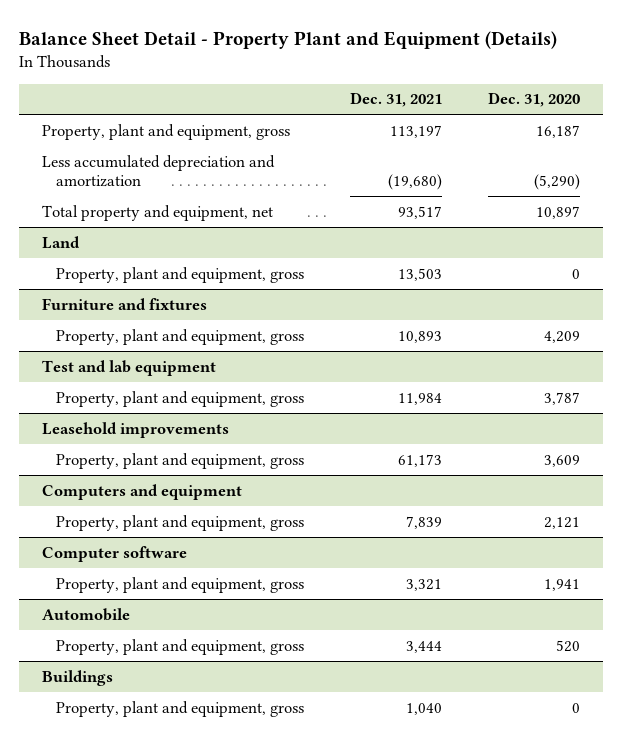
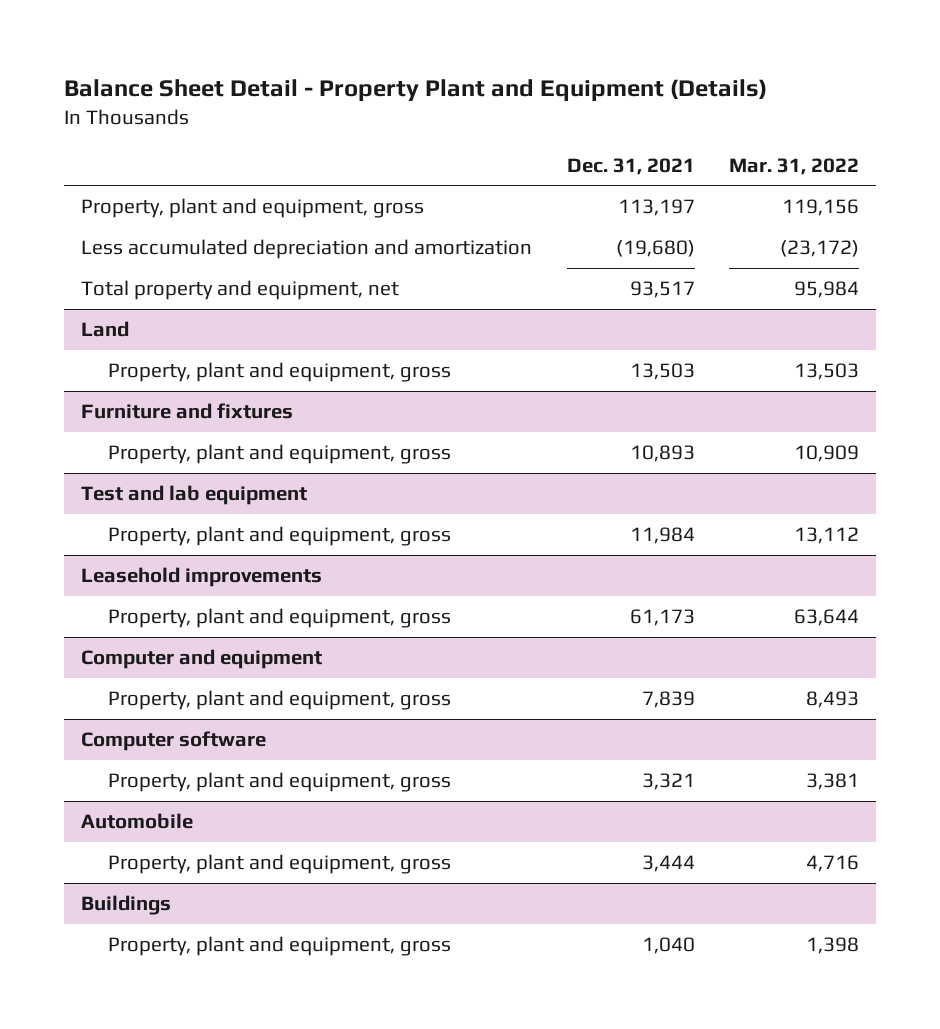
[488,92,581,108] Dec. 31, 2020 -> none
none -> [728,157,859,175] Mar. 31, 2022
[42,483,243,500] Computers and equipment -> [81,648,323,669] Computer and equipment

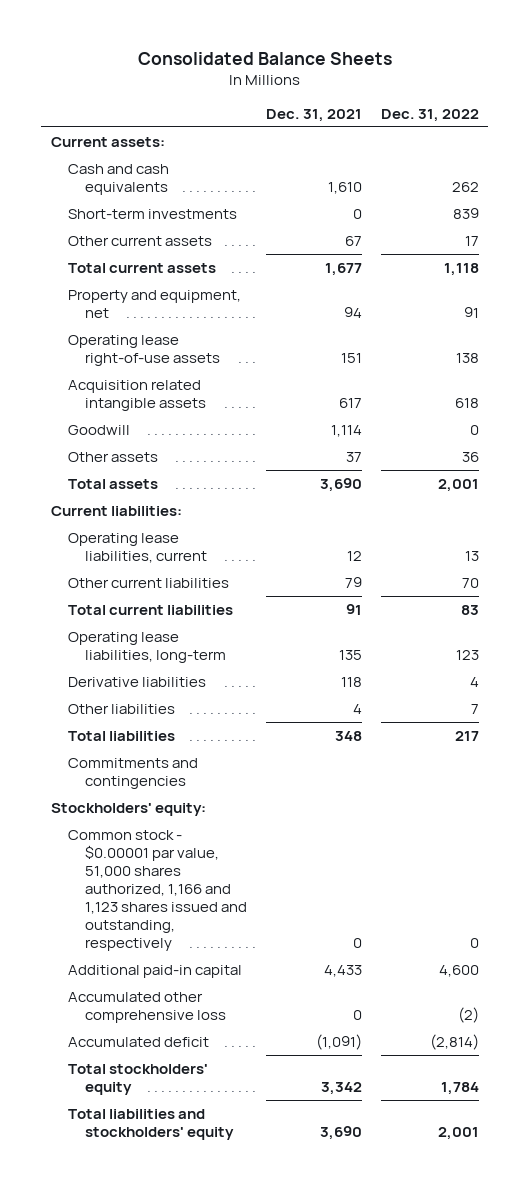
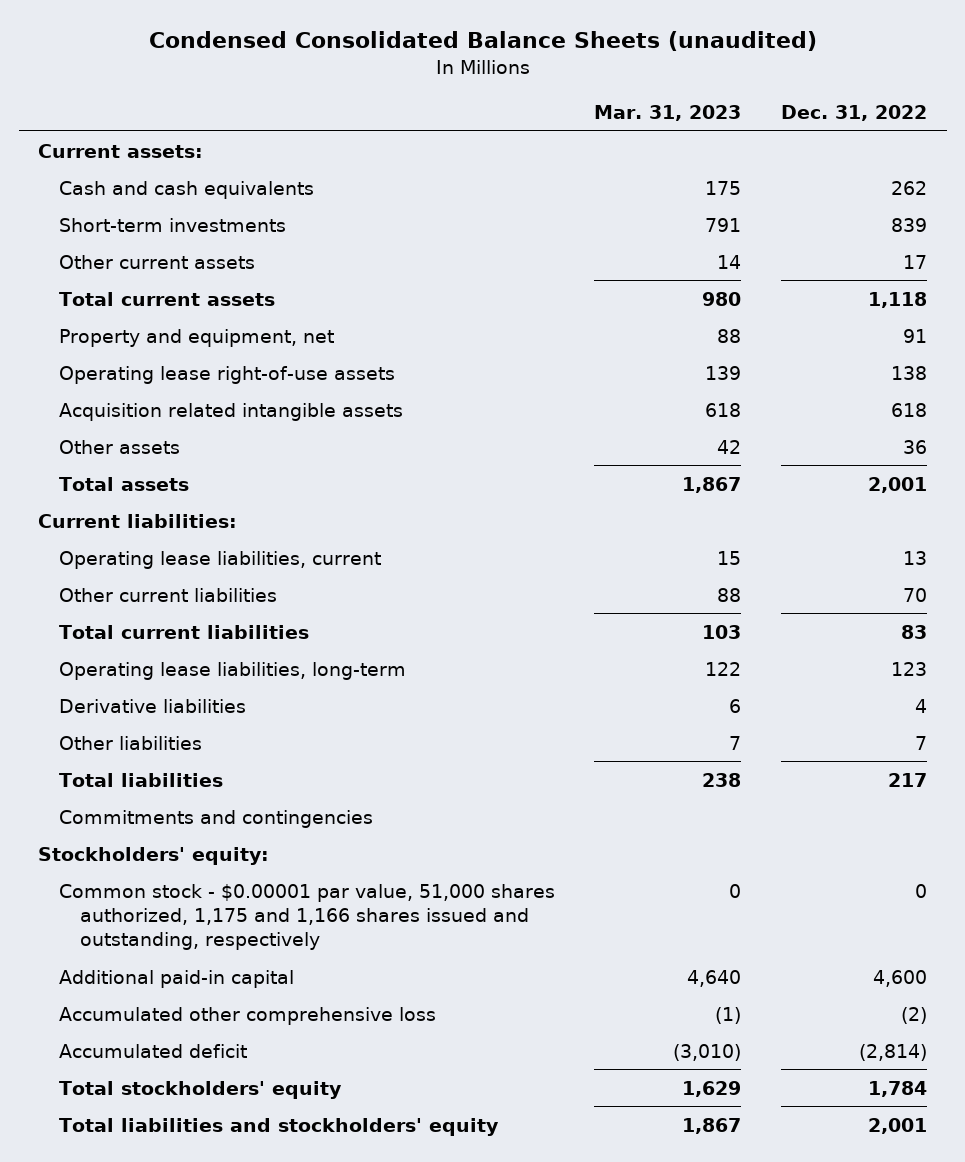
[137,51,392,65] Consolidated Balance Sheets -> [148,31,817,52] Condensed Consolidated Balance Sheets (unaudited)
[265,109,362,123] Dec. 31, 2021 -> none
none -> [594,104,742,121] Mar. 31, 2023
[67,424,130,435] Goodwill -> none
[67,829,247,952] Common stock - $0.00001 par value, 51,000 shares authorized, 1,166 and 1,123 shares issued and outstanding, respectively -> [59,883,556,951] Common stock - $0.00001 par value, 51,000 shares authorized, 1,175 and 1,166 shares issued and outstanding, respectively

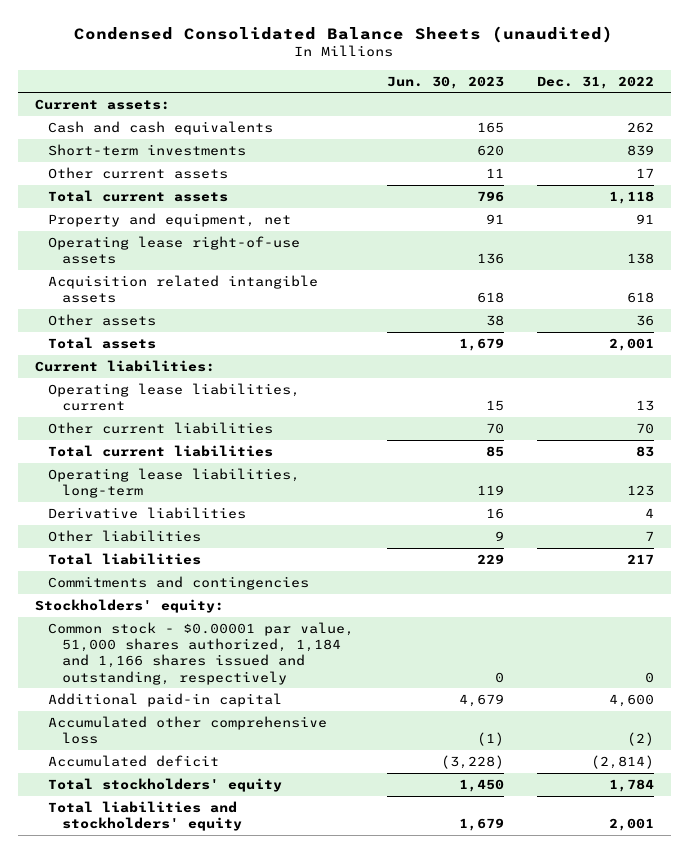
[594,104,742,121] Mar. 31, 2023 -> none
none -> [387,75,505,89] Jun. 30, 2023
[59,883,556,951] Common stock - $0.00001 par value, 51,000 shares authorized, 1,175 and 1,166 shares issued and outstanding, respectively -> [48,622,355,685] Common stock - $0.00001 par value, 51,000 shares authorized, 1,184 and 1,166 shares issued and outstanding, respectively

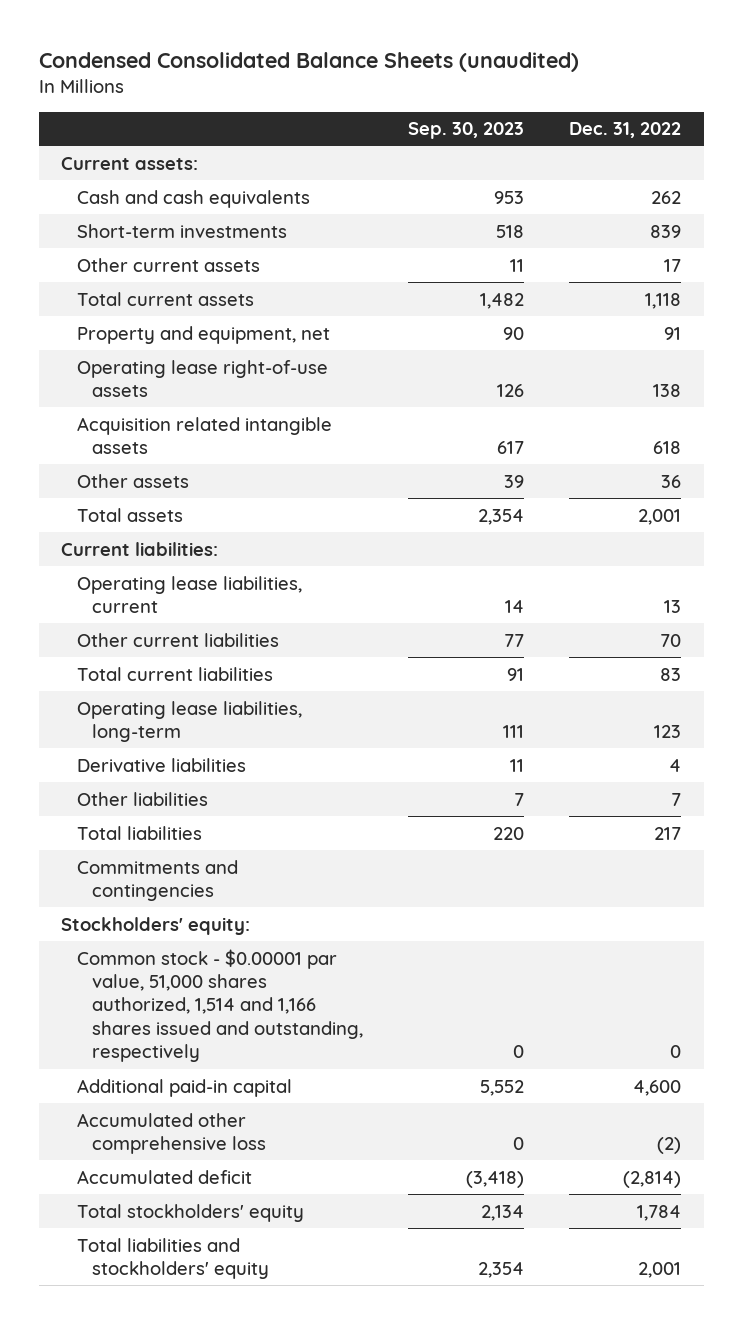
[387,75,505,89] Jun. 30, 2023 -> none
none -> [408,122,525,140] Sep. 30, 2023
[48,622,355,685] Common stock - $0.00001 par value, 51,000 shares authorized, 1,184 and 1,166 shares issued and outstanding, respectively -> [76,948,364,1063] Common stock - $0.00001 par value, 51,000 shares authorized, 1,514 and 1,166 shares issued and outstanding, respectively

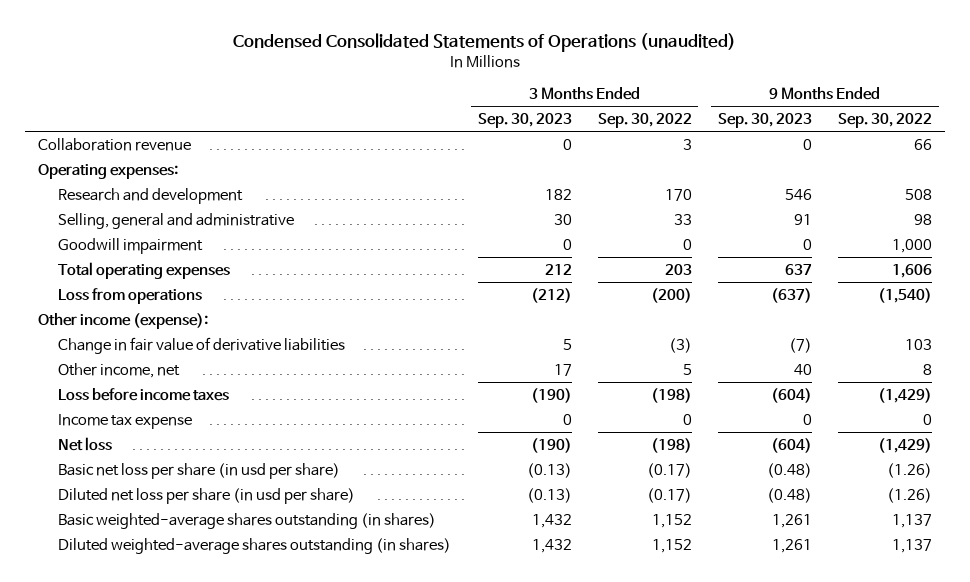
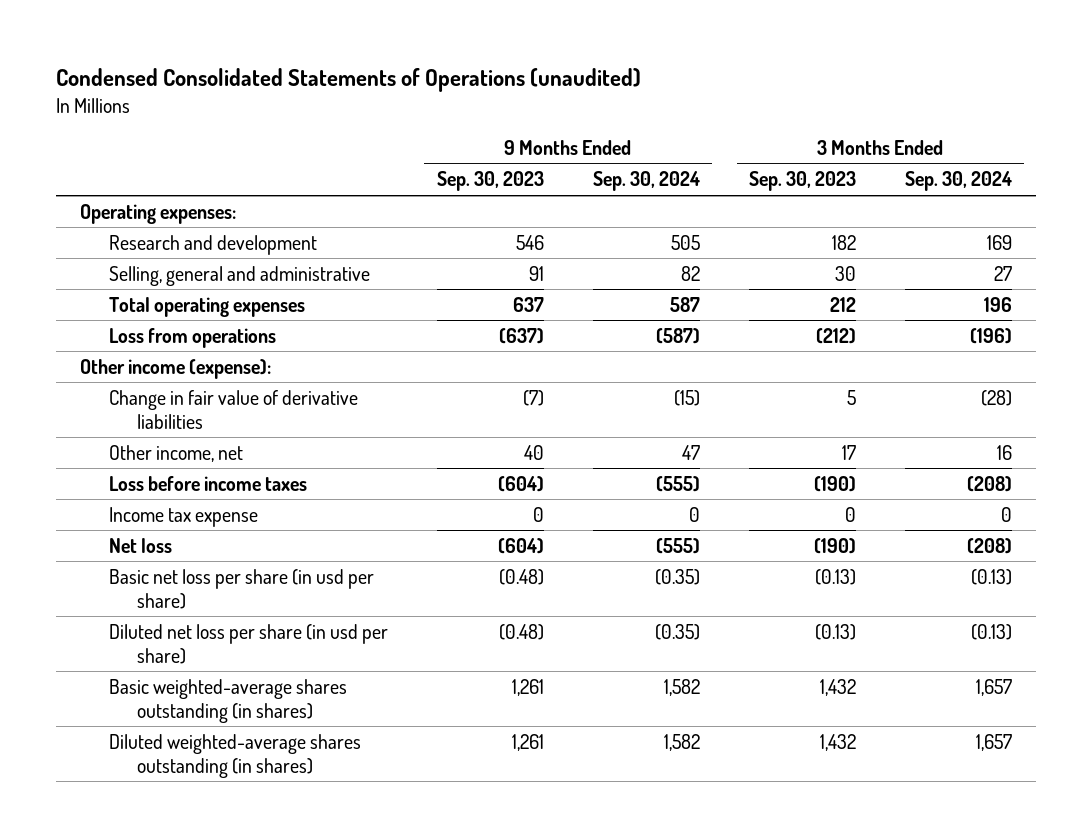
[597,112,692,128] Sep. 30, 2022 -> none
[838,112,933,128] Sep. 30, 2022 -> none
none -> [592,171,700,192] Sep. 30, 2024
none -> [904,171,1012,192] Sep. 30, 2024
[37,137,191,151] Collaboration revenue -> none
[58,237,204,254] Goodwill impairment -> none

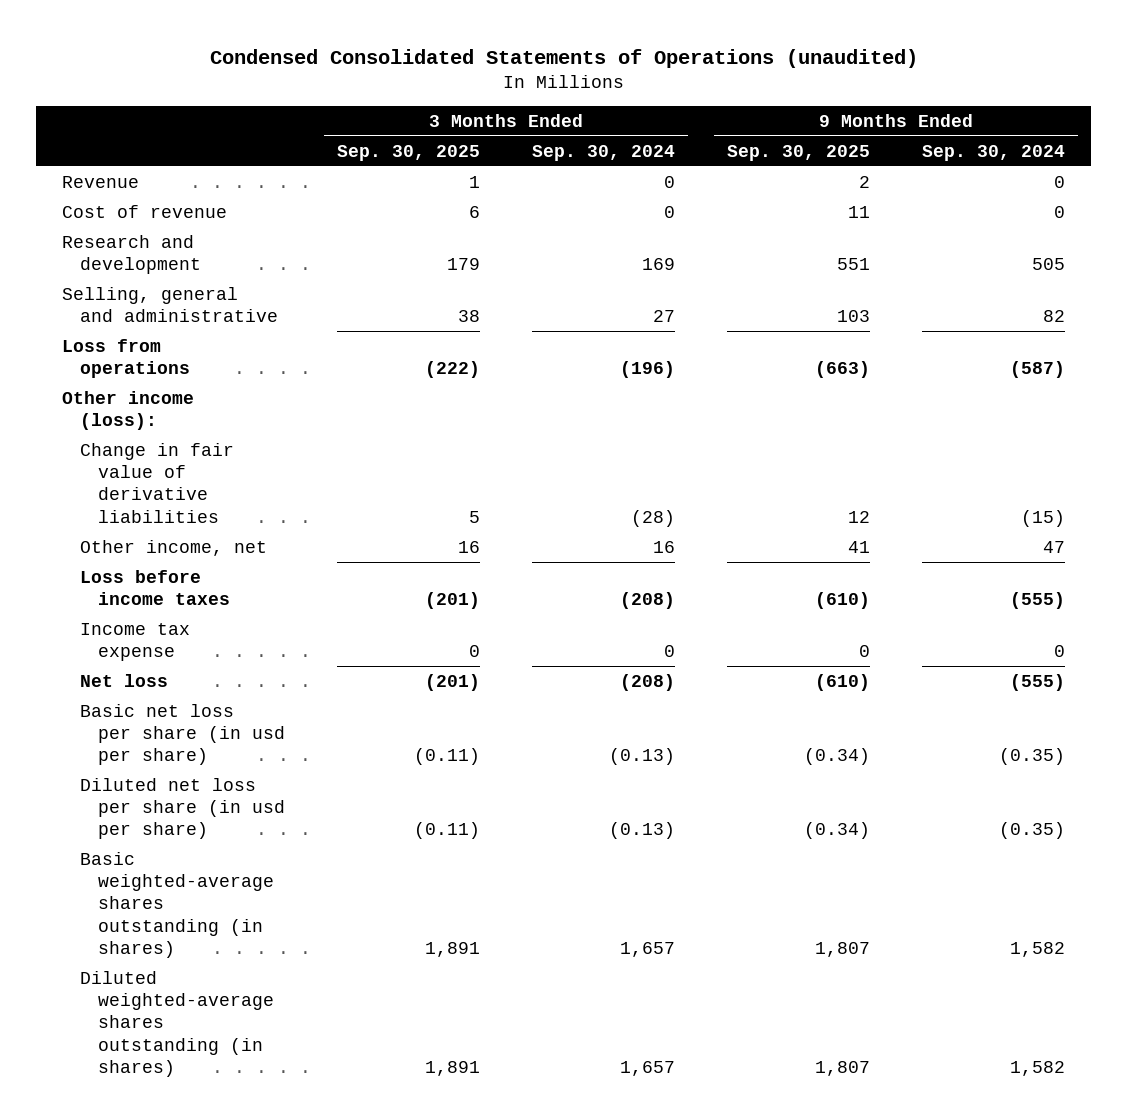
[436,171,544,192] Sep. 30, 2023 -> none
[748,171,856,192] Sep. 30, 2023 -> none
none -> [336,144,480,161] Sep. 30, 2025
none -> [726,144,870,161] Sep. 30, 2025
[80,203,237,224] Operating expenses: -> none
none -> [62,175,140,188] Revenue
none -> [62,204,228,218] Cost of revenue
[108,296,305,317] Total operating expenses -> none
[80,358,272,379] Other income (expense): -> [62,390,195,431] Other income (loss):

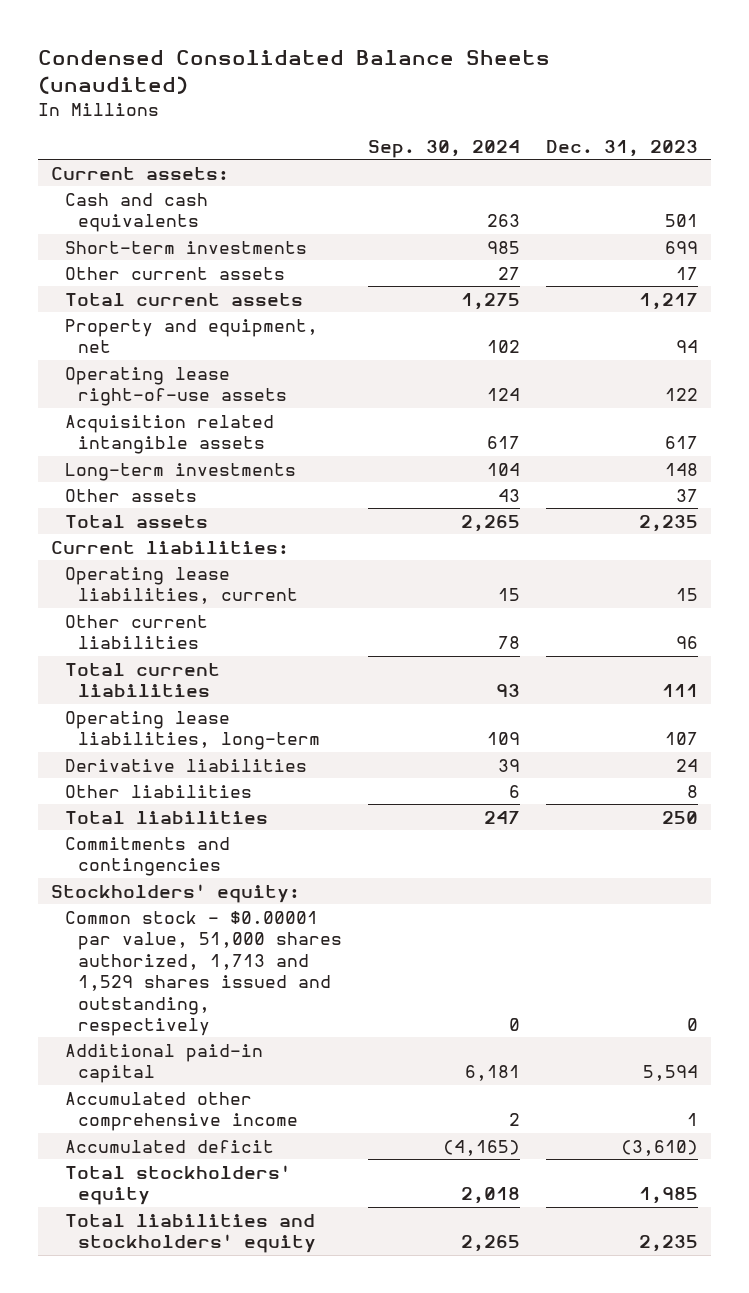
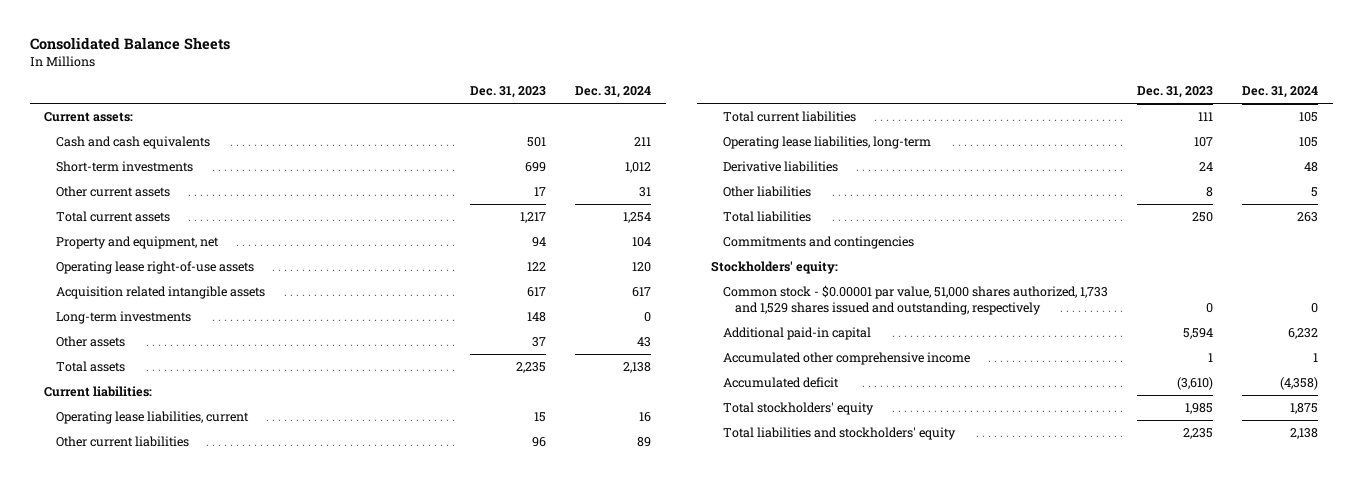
[38,50,551,95] Condensed Consolidated Balance Sheets (unaudited) -> [29,37,230,51] Consolidated Balance Sheets
[367,139,520,158] Sep. 30, 2024 -> none
none -> [575,86,652,99] Dec. 31, 2024
[64,910,343,1037] Common stock - $0.00001 par value, 51,000 shares authorized, 1,713 and 1,529 shares issued and outstanding, respectively -> [723,284,1109,315] Common stock - $0.00001 par value, 51,000 shares authorized, 1,733 and 1,529 shares issued and outstanding, respectively

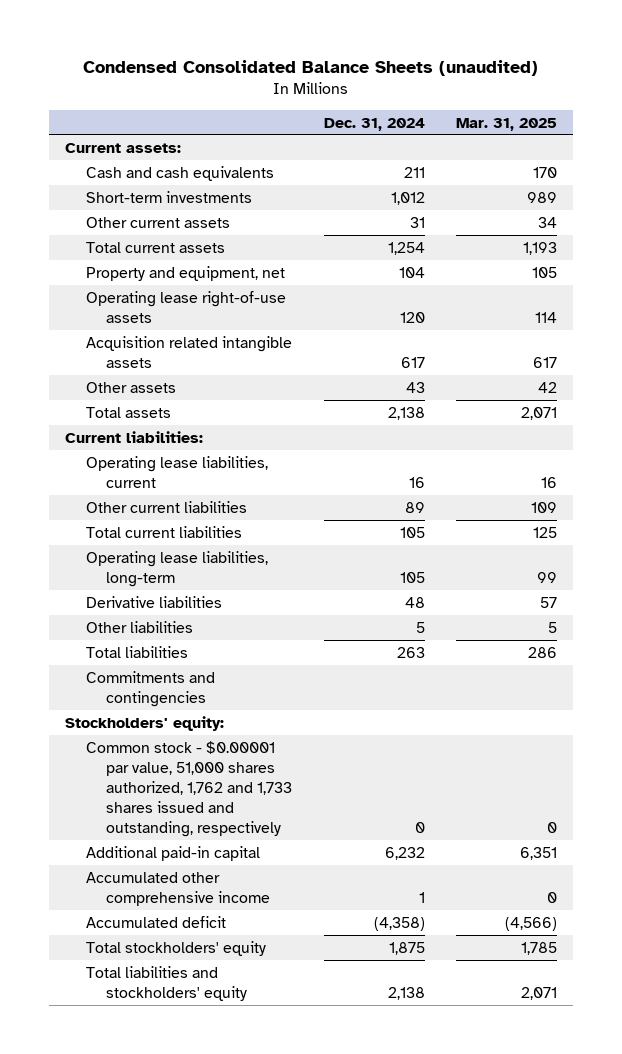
[29,37,230,51] Consolidated Balance Sheets -> [82,60,538,77] Condensed Consolidated Balance Sheets (unaudited)
[469,86,546,99] Dec. 31, 2023 -> none
none -> [455,117,557,131] Mar. 31, 2025
[55,310,191,324] Long-term investments -> none
[723,284,1109,315] Common stock - $0.00001 par value, 51,000 shares authorized, 1,733 and 1,529 shares issued and outstanding, respectively -> [85,740,293,837] Common stock - $0.00001 par value, 51,000 shares authorized, 1,762 and 1,733 shares issued and outstanding, respectively

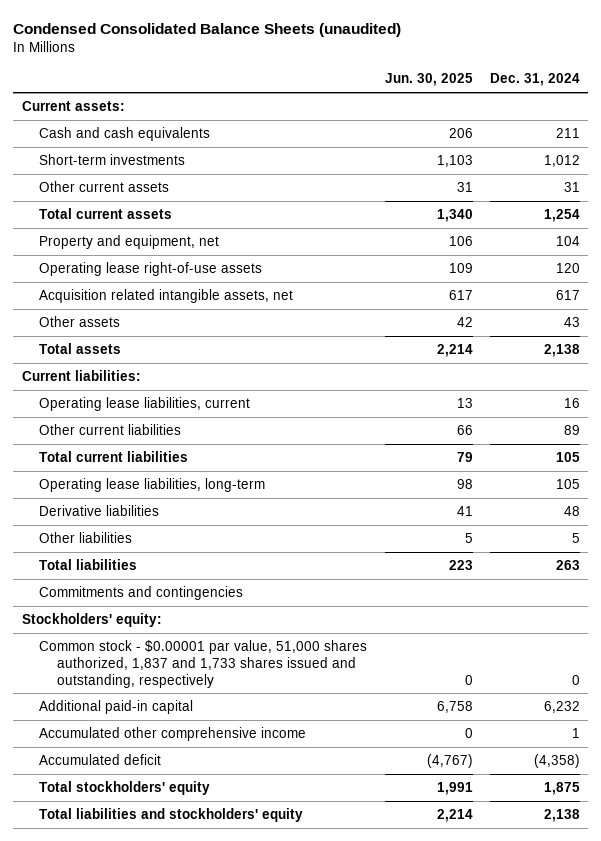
[455,117,557,131] Mar. 31, 2025 -> none
none -> [384,73,473,87] Jun. 30, 2025
[85,335,292,368] Acquisition related intangible assets -> [39,288,294,303] Acquisition related intangible assets, net
[85,740,293,837] Common stock - $0.00001 par value, 51,000 shares authorized, 1,762 and 1,733 shares issued and outstanding, respectively -> [39,639,368,688] Common stock - $0.00001 par value, 51,000 shares authorized, 1,837 and 1,733 shares issued and outstanding, respectively

